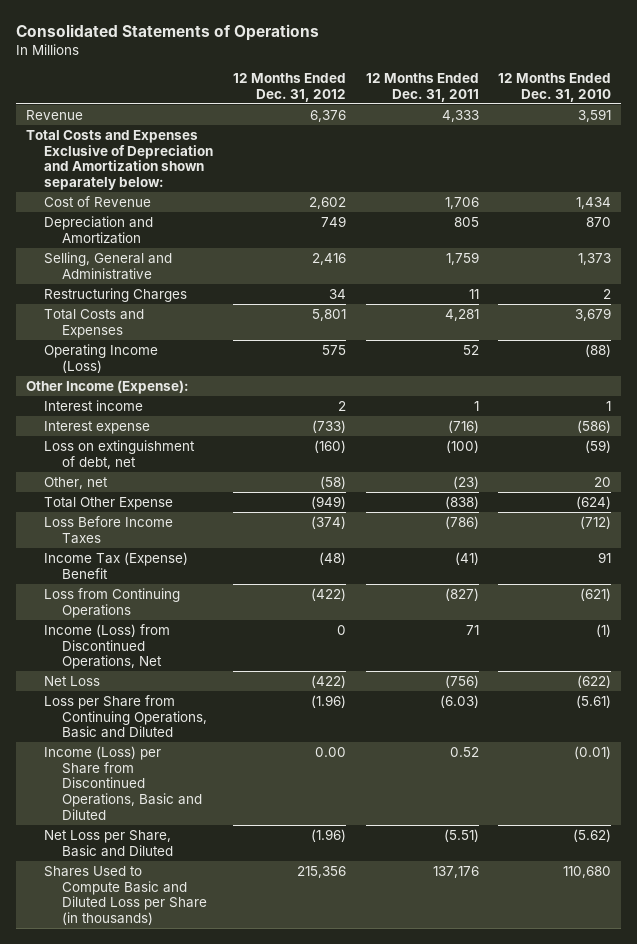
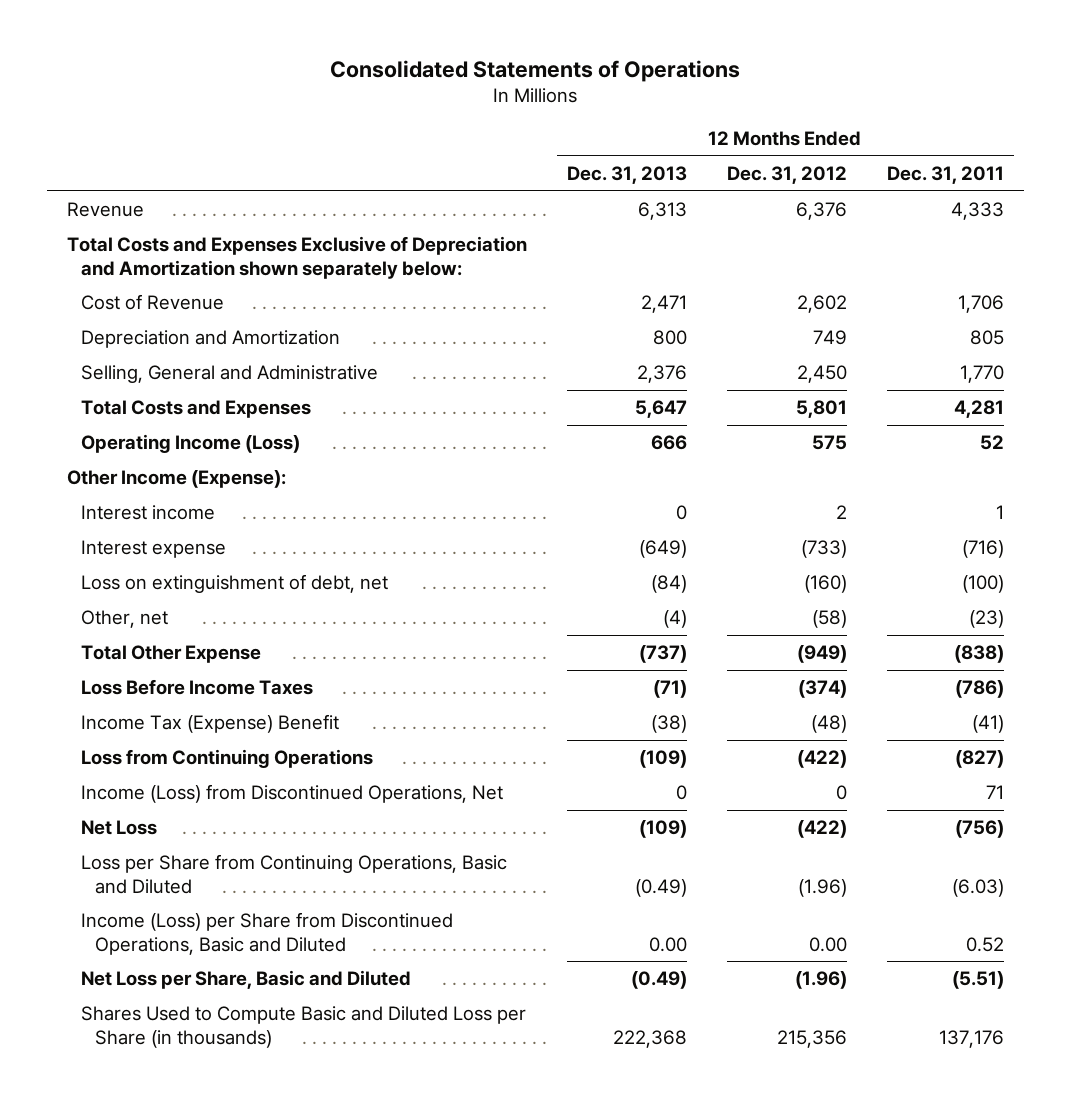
[498,73,612,102] 12 Months Ended Dec. 31, 2010 -> none
none -> [567,166,688,185] Dec. 31, 2013
[44,287,188,302] Restructuring Charges -> none
[311,252,346,265] 2,416 -> [796,365,847,384] 2,450
[445,251,479,265] 1,759 -> [959,365,1004,384] 1,770

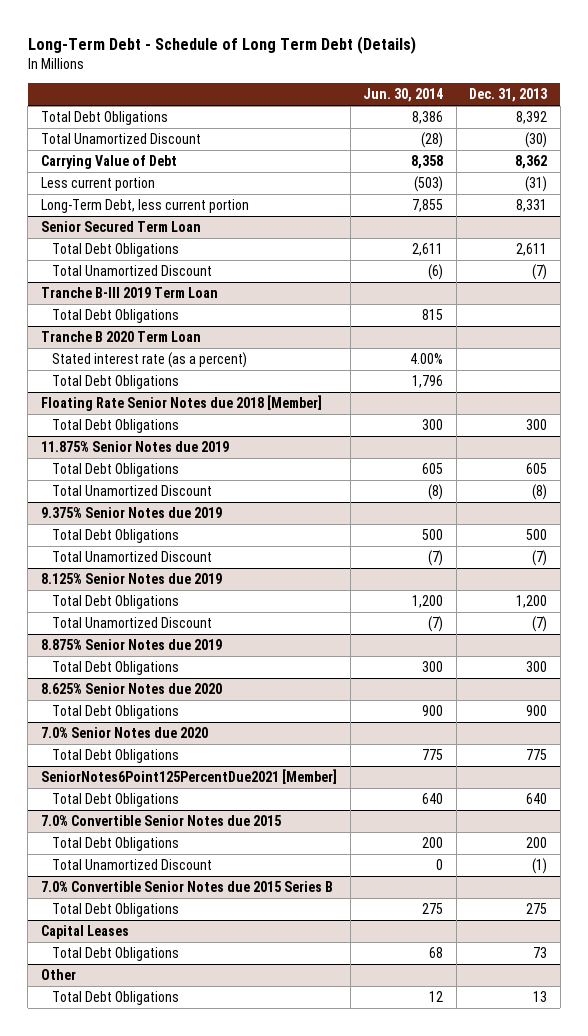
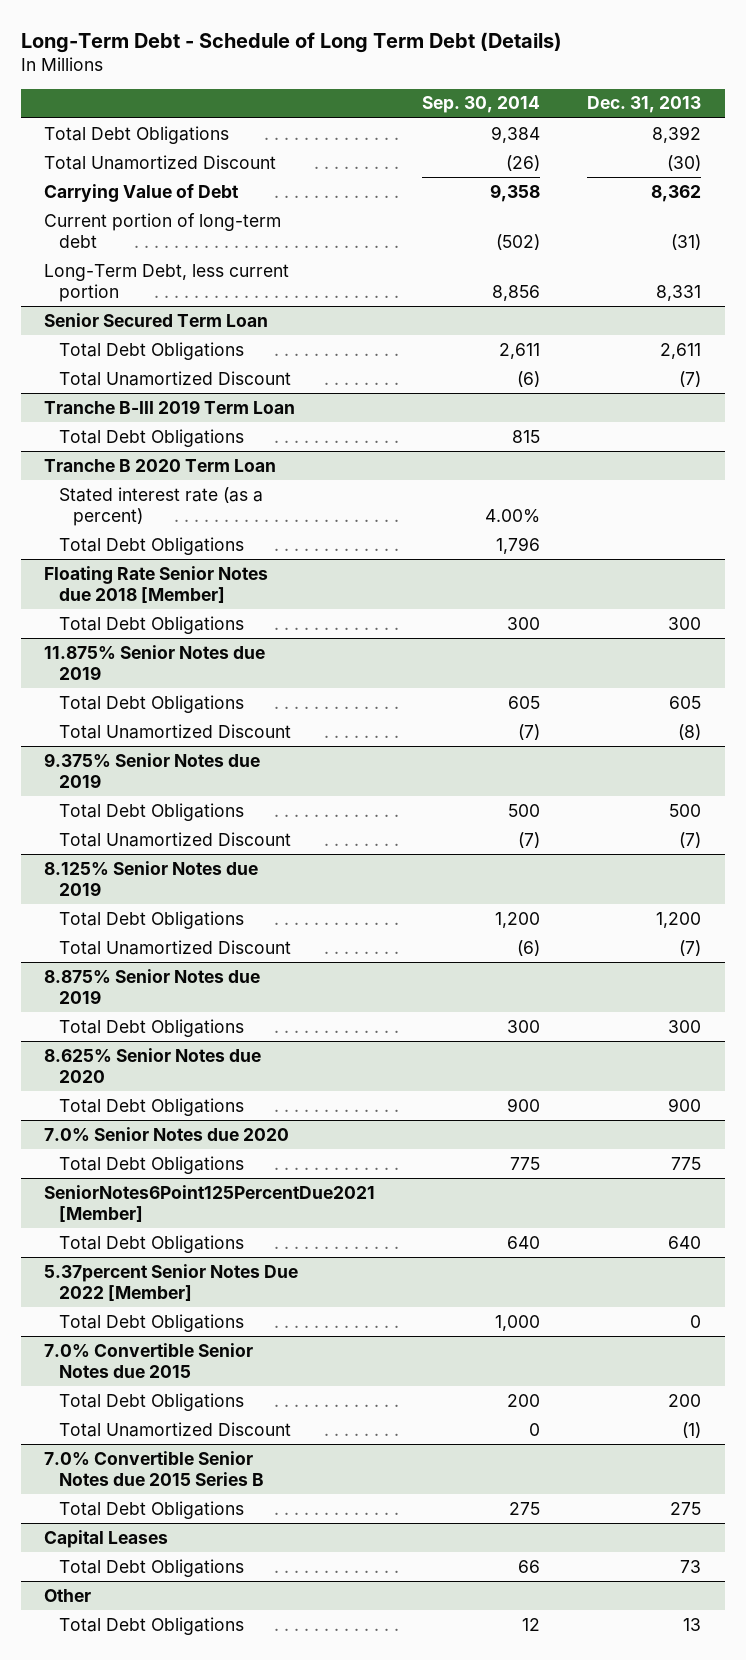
[363,88,444,103] Jun. 30, 2014 -> none
none -> [422,96,541,114] Sep. 30, 2014
[40,177,155,192] Less current portion -> [44,212,282,249] Current portion of long-term debt
none -> [44,1263,299,1302] 5.37percent Senior Notes Due 2022 [Member]
none -> [58,1313,244,1332] Total Debt Obligations

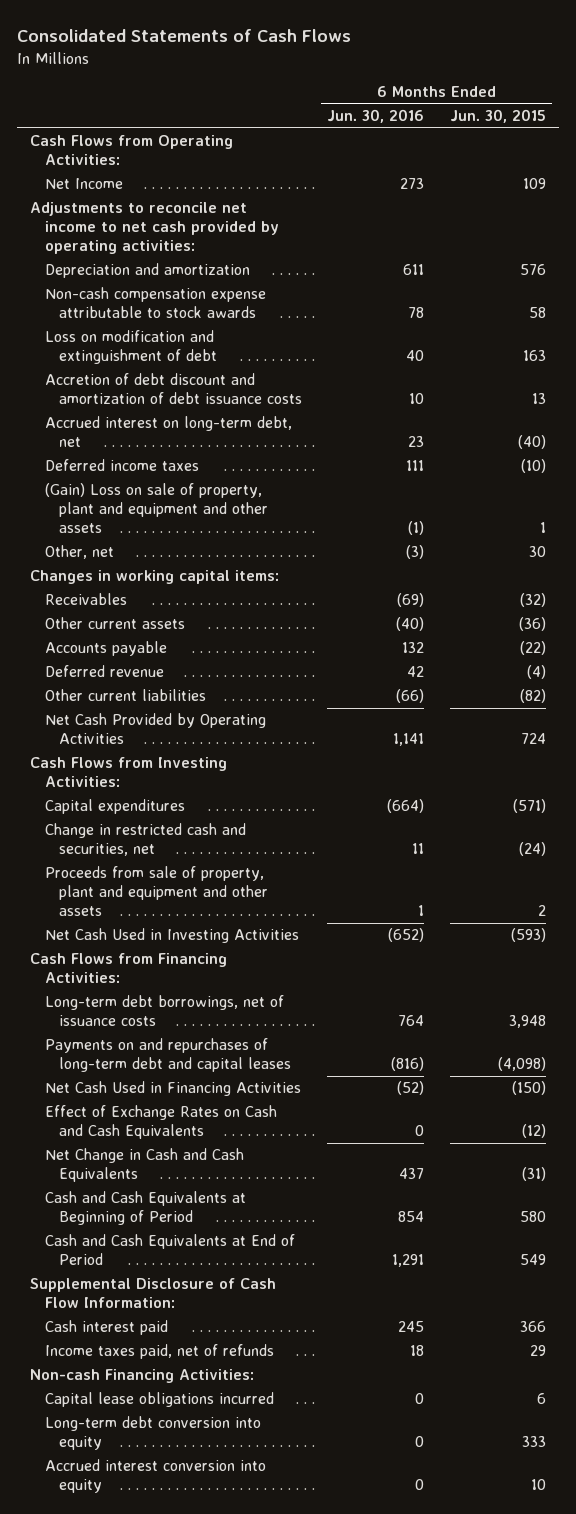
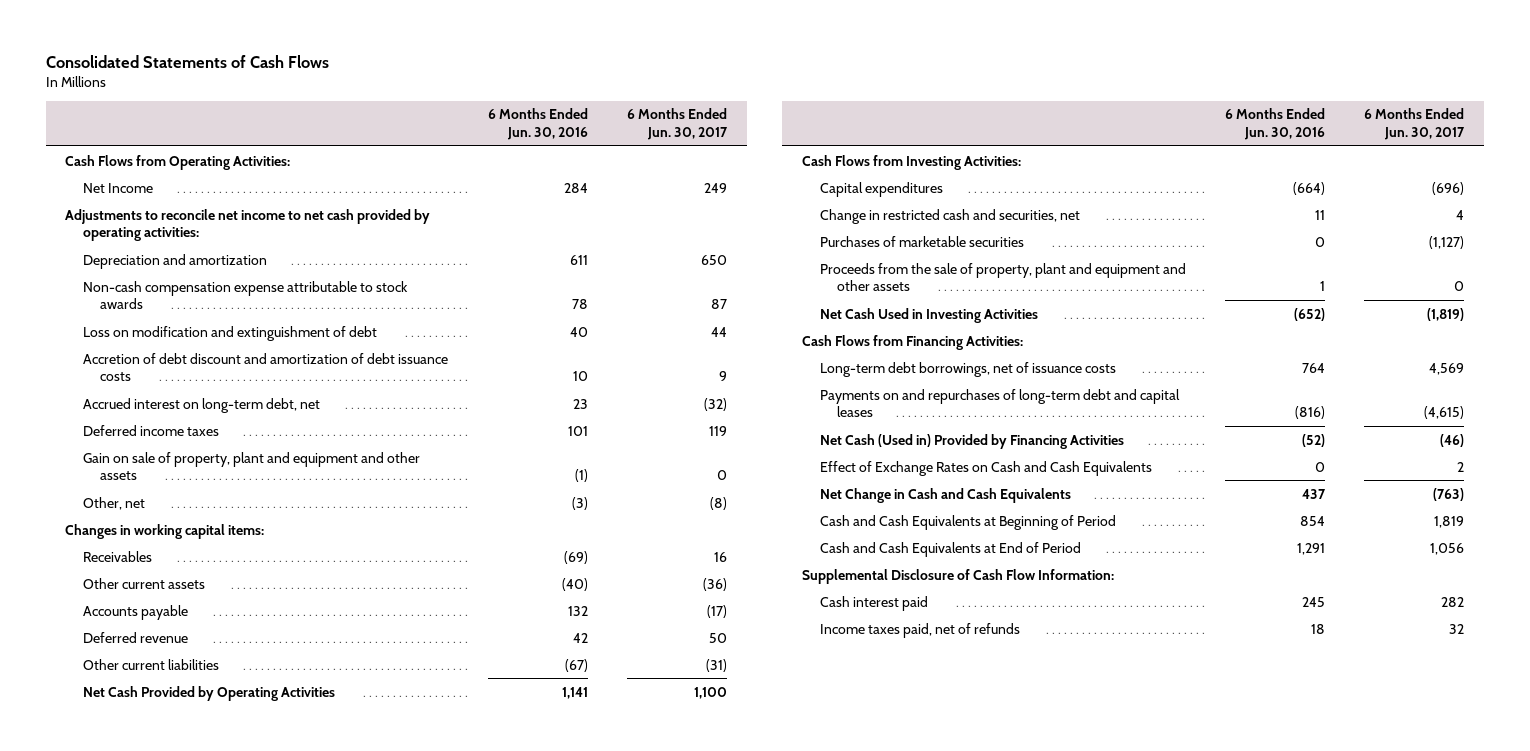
[449,108,546,123] Jun. 30, 2015 -> none
none -> [627,108,729,141] 6 Months Ended Jun. 30, 2017
[400,178,425,190] 273 -> [564,182,589,193] 284
[406,460,425,472] 111 -> [568,425,589,436] 101
[44,483,268,534] (Gain) Loss on sale of property, plant and equipment and other assets -> [82,451,420,481] Gain on sale of property, plant and equipment and other assets
[396,689,425,704] (66) -> [565,658,589,672] (67)
none -> [819,235,1024,247] Purchases of marketable securities
[44,866,268,917] Proceeds from sale of property, plant and equipment and other assets -> [819,262,1186,292] Proceeds from the sale of property, plant and equipment and other assets
[44,1081,301,1097] Net Cash Used in Financing Activities -> [819,433,1124,449] Net Cash (Used in) Provided by Financing Activities
[30,1369,255,1384] Non-cash Financing Activities: -> none
[44,1392,274,1408] Capital lease obligations incurred -> none
[44,1416,261,1451] Long-term debt conversion into equity -> none
[44,1459,266,1494] Accrued interest conversion into equity -> none

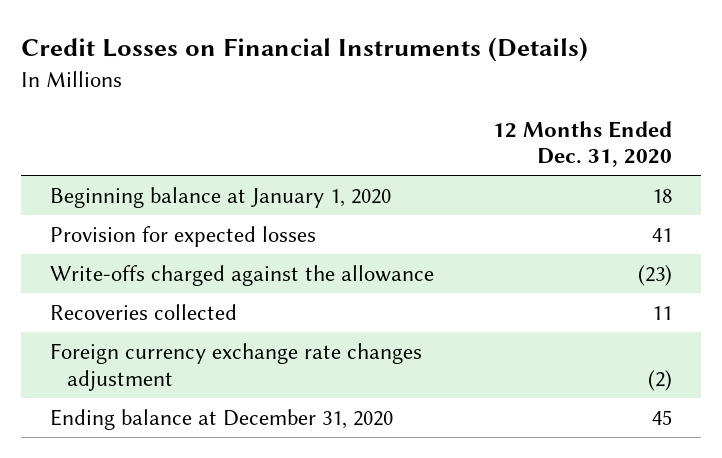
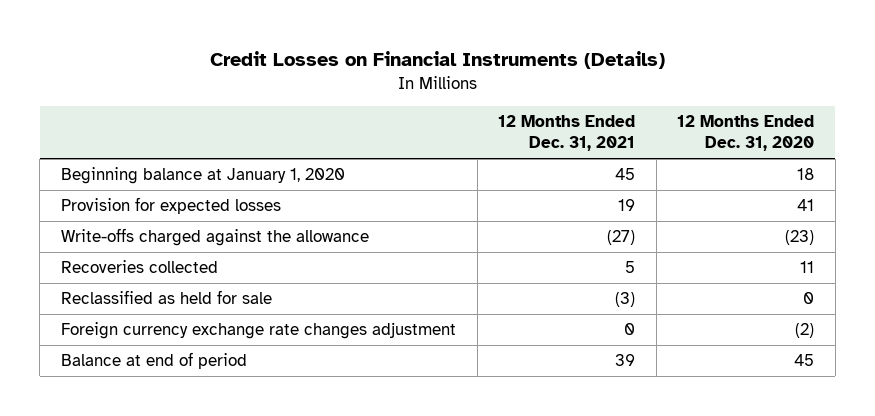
none -> [498,115,636,152] 12 Months Ended Dec. 31, 2021
none -> [60,290,272,305] Reclassified as held for sale
[50,408,394,430] Ending balance at December 31, 2020 -> [60,352,247,370] Balance at end of period

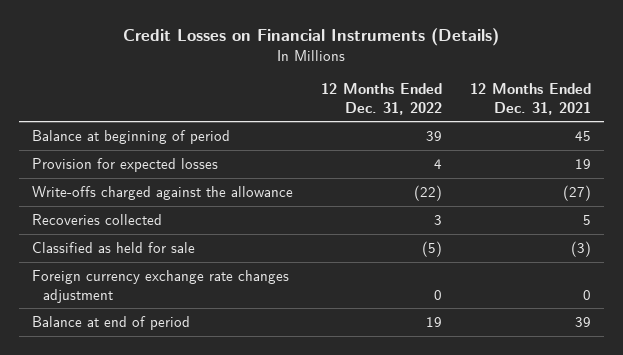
[677,115,815,152] 12 Months Ended Dec. 31, 2020 -> none
none -> [320,82,442,115] 12 Months Ended Dec. 31, 2022
[60,167,345,185] Beginning balance at January 1, 2020 -> [32,129,231,144] Balance at beginning of period
[60,290,272,305] Reclassified as held for sale -> [32,241,196,253] Classified as held for sale

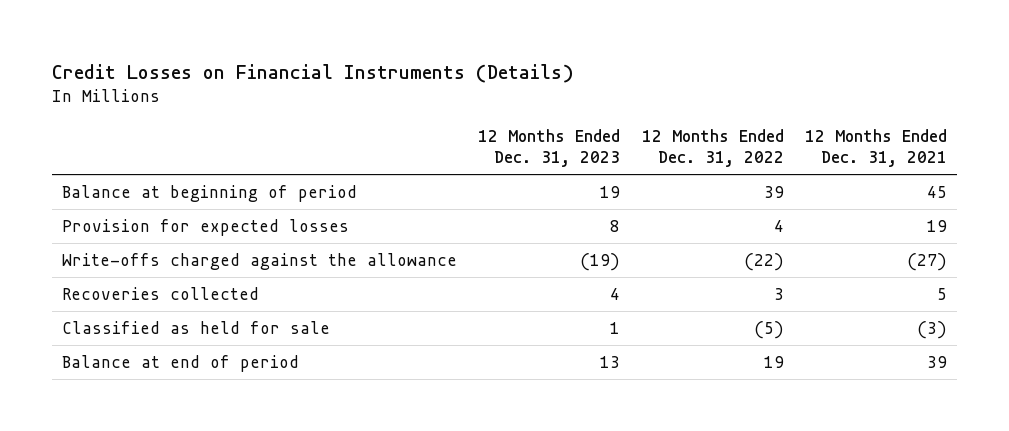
none -> [478,128,621,168] 12 Months Ended Dec. 31, 2023
[32,269,290,303] Foreign currency exchange rate changes adjustment -> none

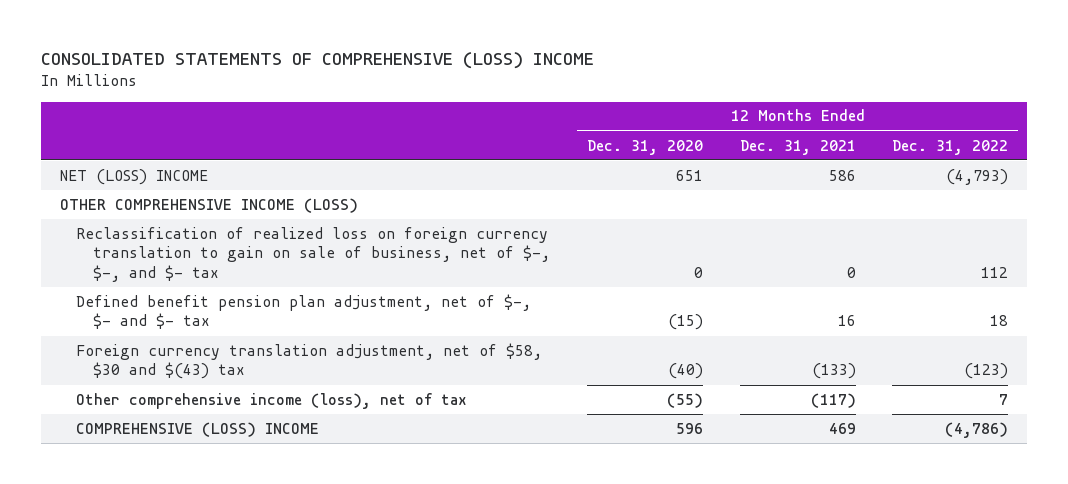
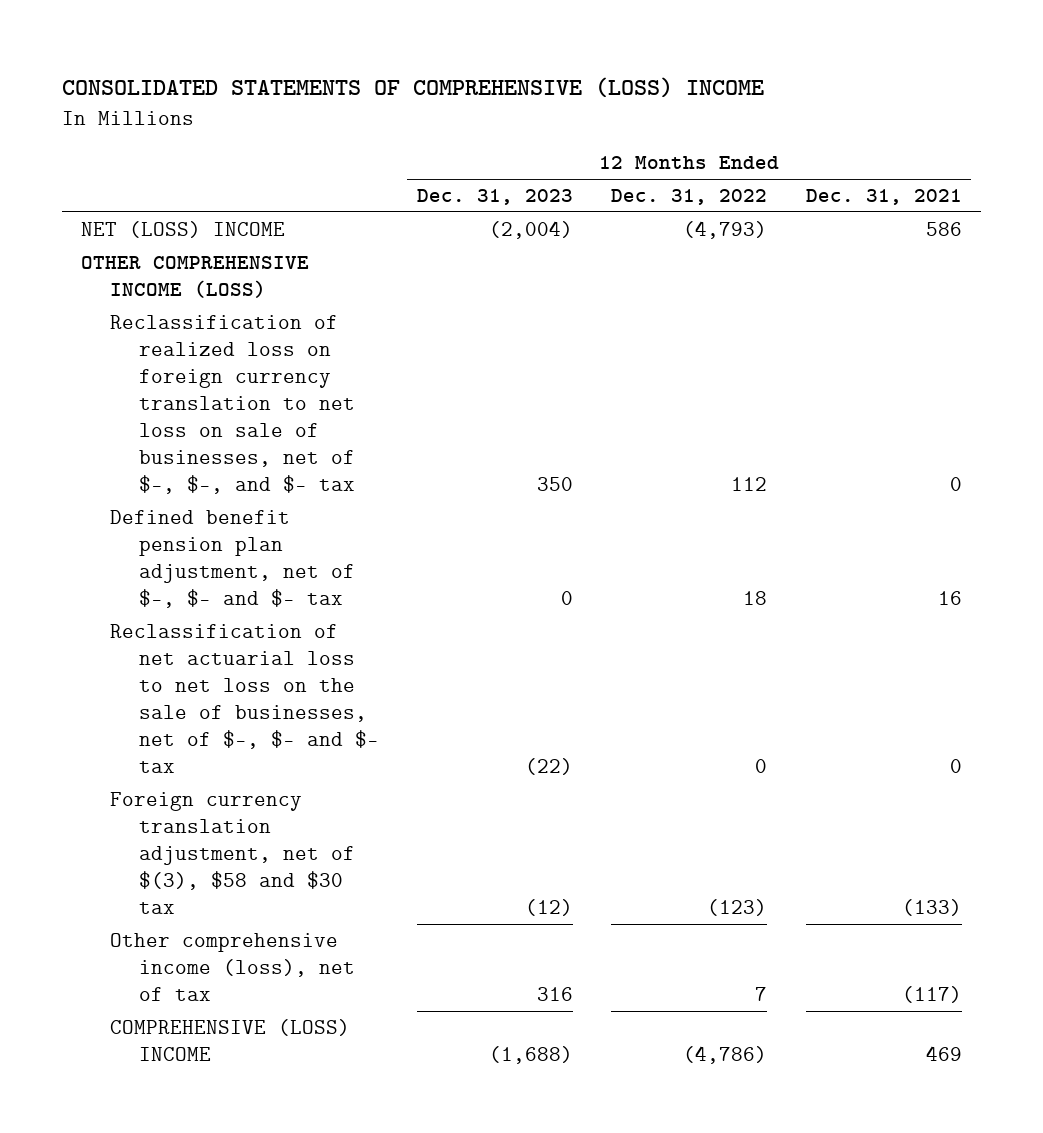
[586,139,703,155] Dec. 31, 2020 -> none
none -> [417,189,574,206] Dec. 31, 2023
[76,226,550,282] Reclassification of realized loss on foreign currency translation to gain on sale of business, net of $-, $-, and $- tax -> [109,315,355,495] Reclassification of realized loss on foreign currency translation to net loss on sale of businesses, net of $-, $-, and $- tax
none -> [109,624,379,774] Reclassification of net actuarial loss to net loss on the sale of businesses, net of $-, $- and $- tax
[76,342,543,380] Foreign currency translation adjustment, net of $58, $30 and $(43) tax -> [109,792,355,915] Foreign currency translation adjustment, net of $(3), $58 and $30 tax

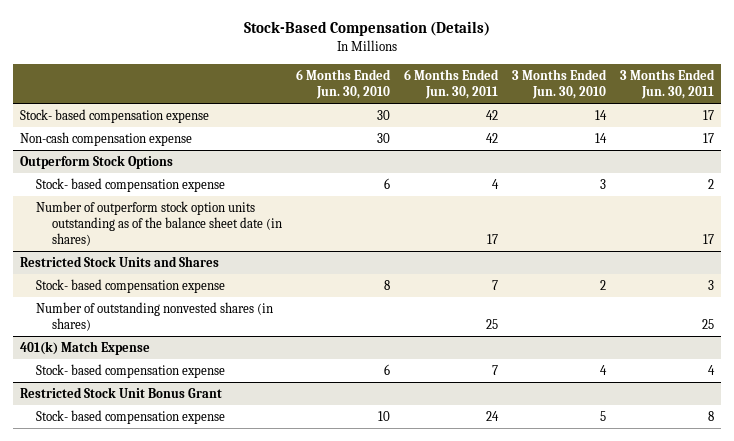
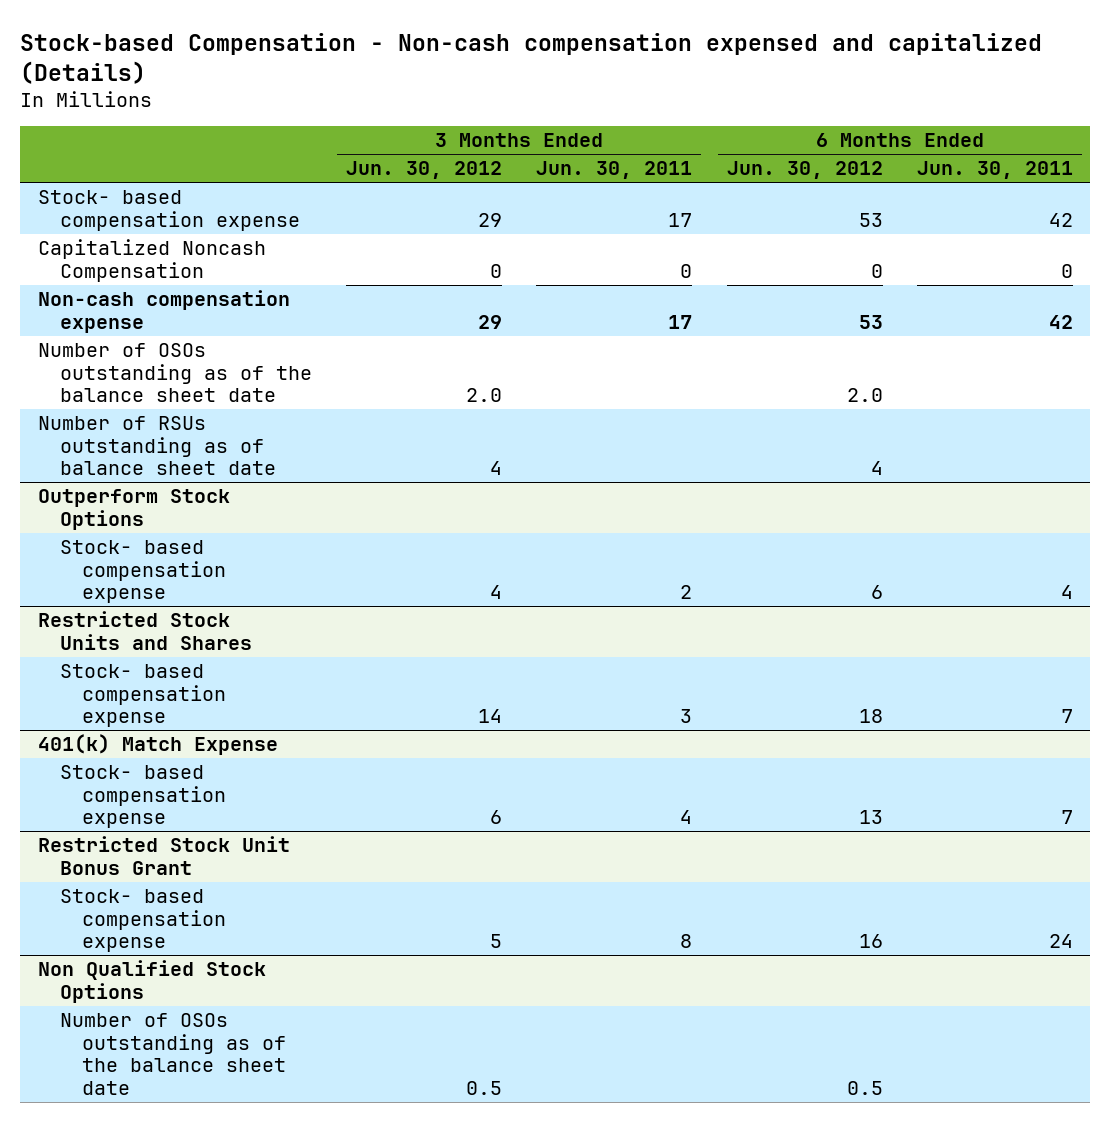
[243,21,490,37] Stock-Based Compensation (Details) -> [20,32,1043,84] Stock-based Compensation - Non-cash compensation expensed and capitalized (Details)
[296,69,392,100] 6 Months Ended Jun. 30, 2010 -> none
[512,69,608,100] 3 Months Ended Jun. 30, 2010 -> none
none -> [345,161,502,180] Jun. 30, 2012
none -> [726,161,883,180] Jun. 30, 2012
none -> [37,239,266,282] Capitalized Noncash Compensation
none -> [37,343,312,403] Number of OSOs outstanding as of the balance sheet date
none -> [37,416,276,476] Number of RSUs outstanding as of balance sheet date
[36,200,283,247] Number of outperform stock option units outstanding as of the balance sheet date (in shares) -> none
[36,301,274,332] Number of outstanding nonvested shares (in shares) -> none
none -> [37,960,266,1003] Non Qualified Stock Options
none -> [59,1013,286,1096] Number of OSOs outstanding as of the balance sheet date

